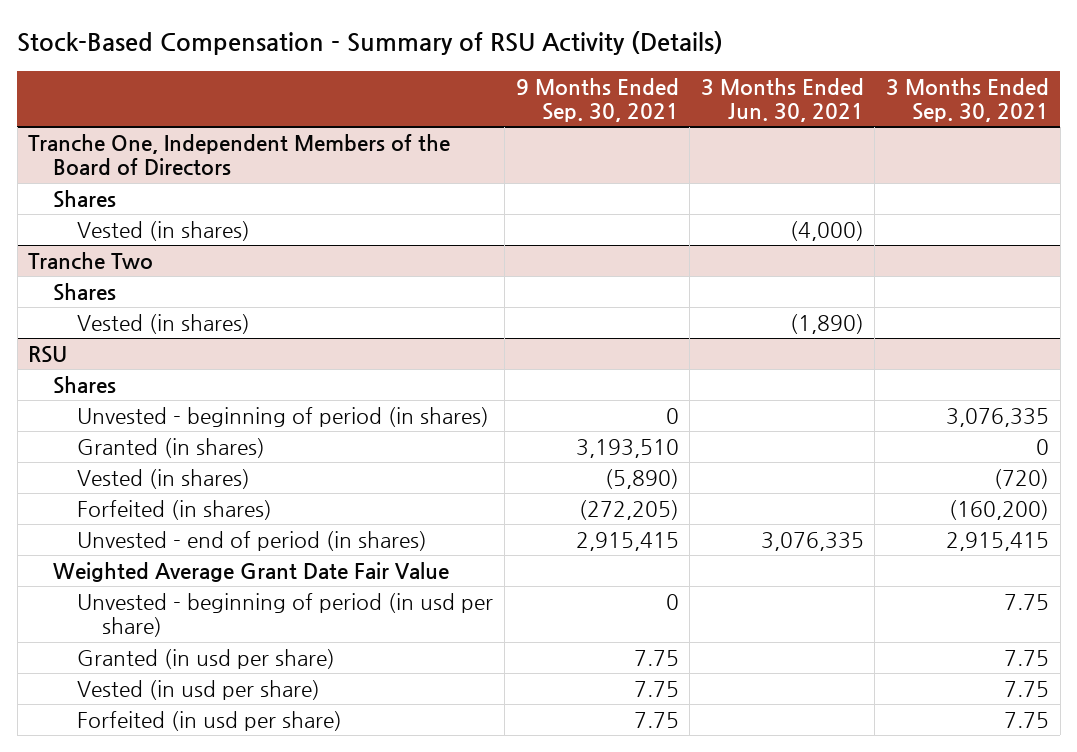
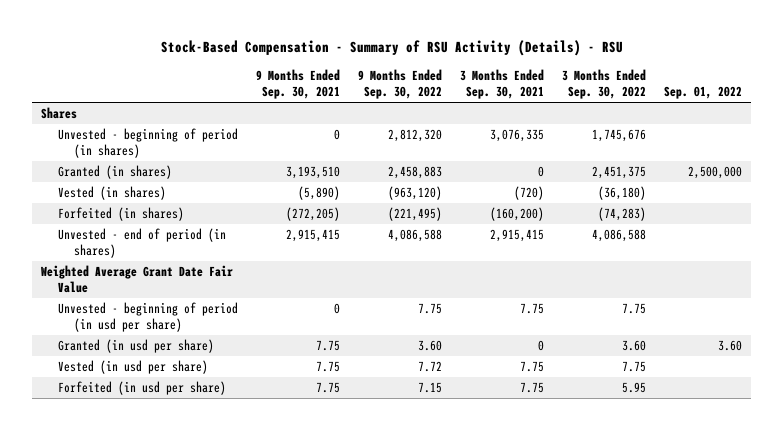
[17,30,724,55] Stock-Based Compensation - Summary of RSU Activity (Details) -> [160,40,623,57] Stock-Based Compensation - Summary of RSU Activity (Details) - RSU
[700,77,864,123] 3 Months Ended Jun. 30, 2021 -> none
none -> [357,69,442,100] 9 Months Ended Sep. 30, 2022
none -> [561,69,646,100] 3 Months Ended Sep. 30, 2022
none -> [663,86,742,100] Sep. 01, 2022
[28,133,451,177] Tranche One, Independent Members of the Board of Directors -> none
[77,220,251,241] Vested (in shares) -> none
[28,251,154,270] Tranche Two -> none
[52,282,116,301] Shares -> none
[77,313,251,334] Vested (in shares) -> none
[28,345,68,363] RSU -> none
[52,375,116,394] Shares -> none
[1004,649,1050,666] 7.75 -> [537,340,544,352] 0

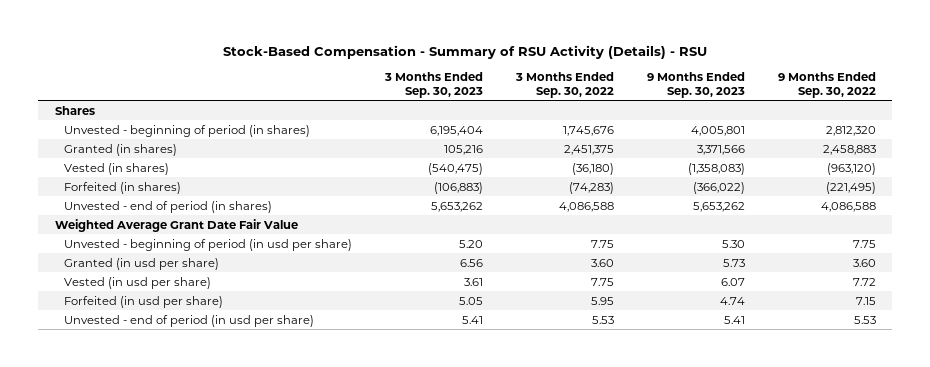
[255,69,340,100] 9 Months Ended Sep. 30, 2021 -> none
[459,69,544,100] 3 Months Ended Sep. 30, 2021 -> none
[663,86,742,100] Sep. 01, 2022 -> none
none -> [383,71,483,98] 3 Months Ended Sep. 30, 2023
none -> [646,71,745,98] 9 Months Ended Sep. 30, 2023
none -> [63,314,314,327] Unvested - end of period (in usd per share)

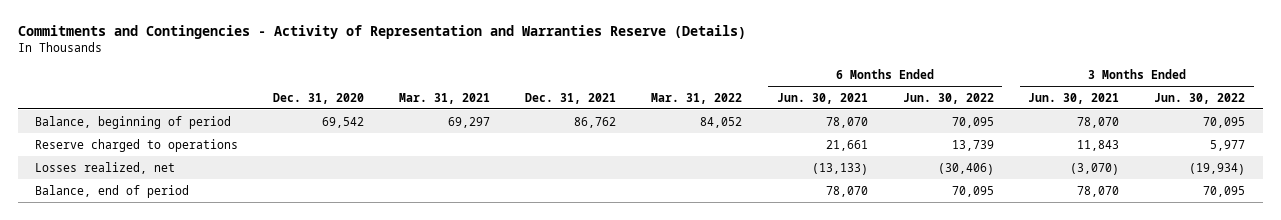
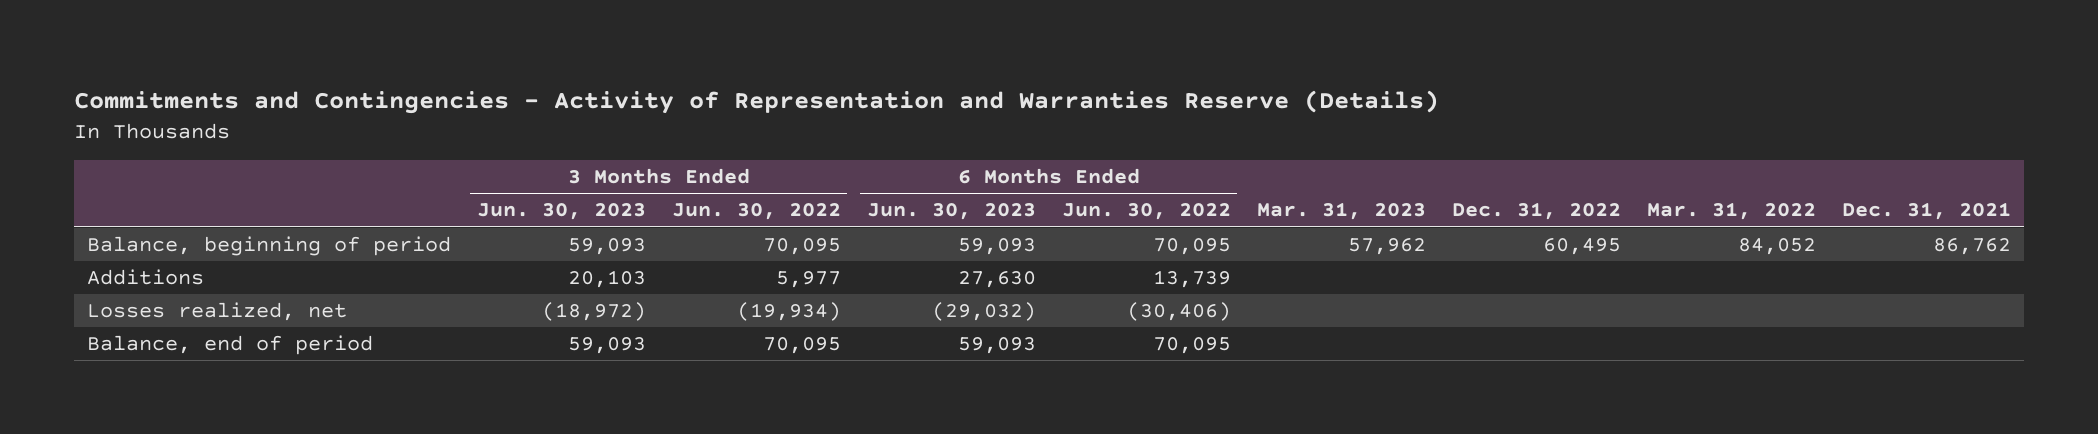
[273,92,365,104] Dec. 31, 2020 -> none
[399,92,491,104] Mar. 31, 2021 -> none
[776,92,868,104] Jun. 30, 2021 -> none
[1028,92,1120,104] Jun. 30, 2021 -> none
none -> [476,203,646,221] Jun. 30, 2023
none -> [866,203,1036,221] Jun. 30, 2023
none -> [1256,202,1426,221] Mar. 31, 2023
none -> [1451,202,1621,221] Dec. 31, 2022
[35,138,239,152] Reserve charged to operations -> [86,269,204,286] Additions

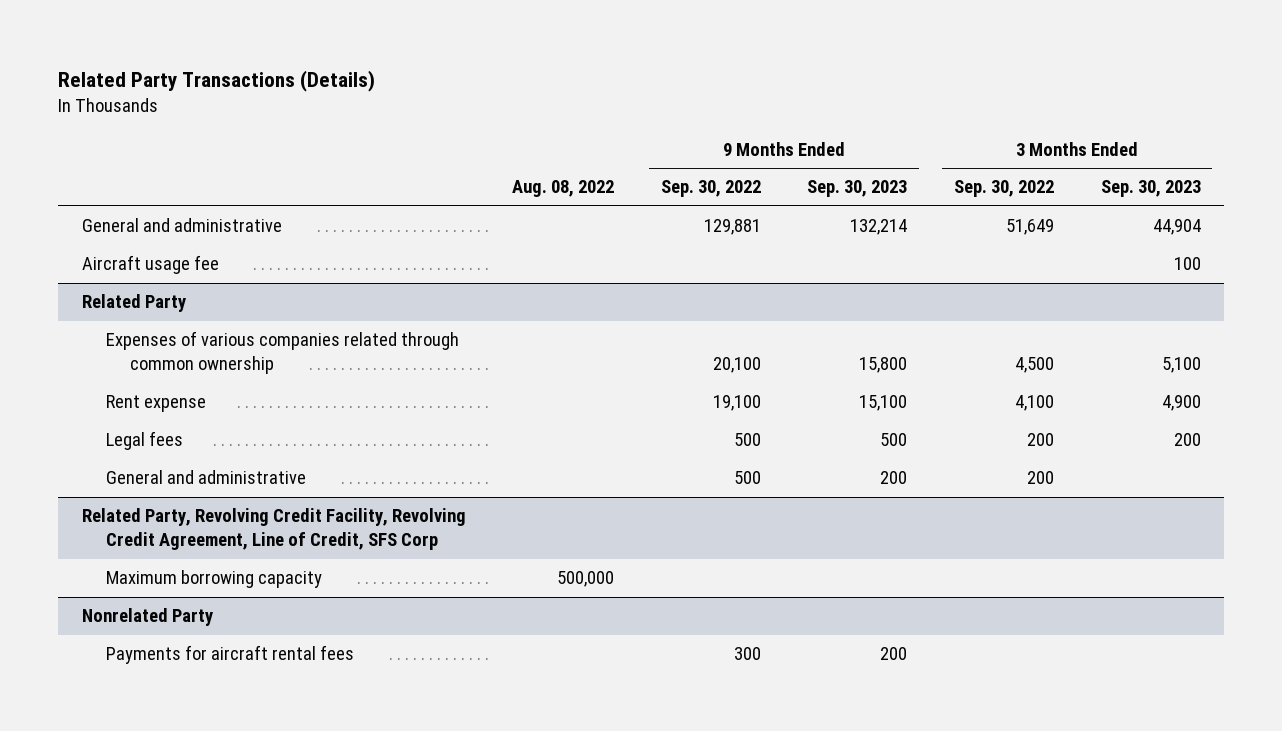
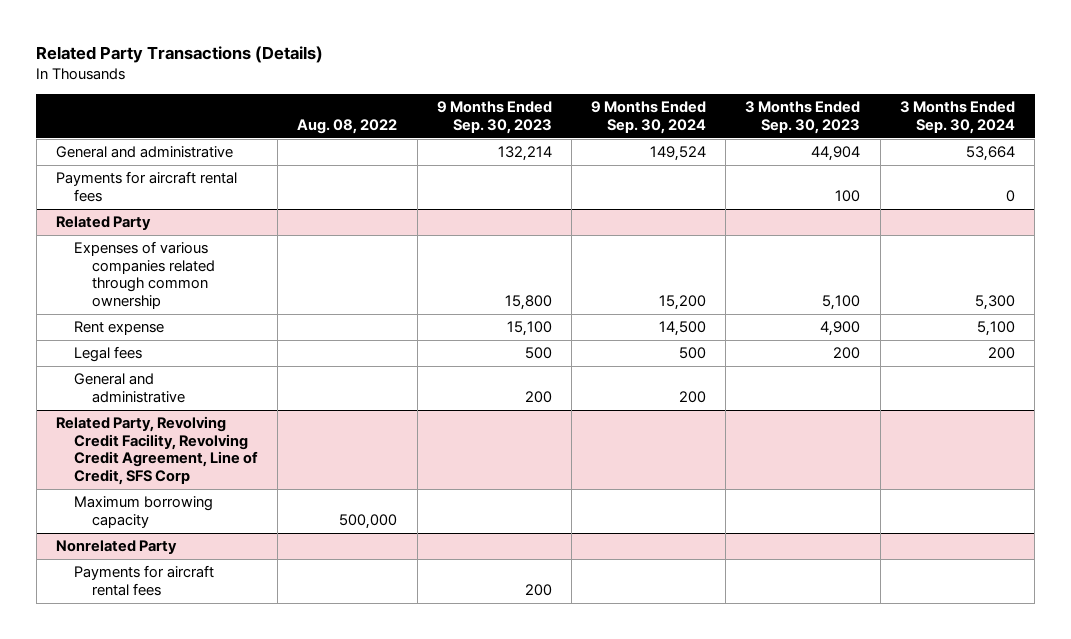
[660,180,761,198] Sep. 30, 2022 -> none
[953,180,1054,198] Sep. 30, 2022 -> none
none -> [591,101,707,134] 9 Months Ended Sep. 30, 2024
none -> [899,101,1015,134] 3 Months Ended Sep. 30, 2024
[81,255,219,275] Aircraft usage fee -> none
none -> [55,171,237,202] Payments for aircraft rental fees

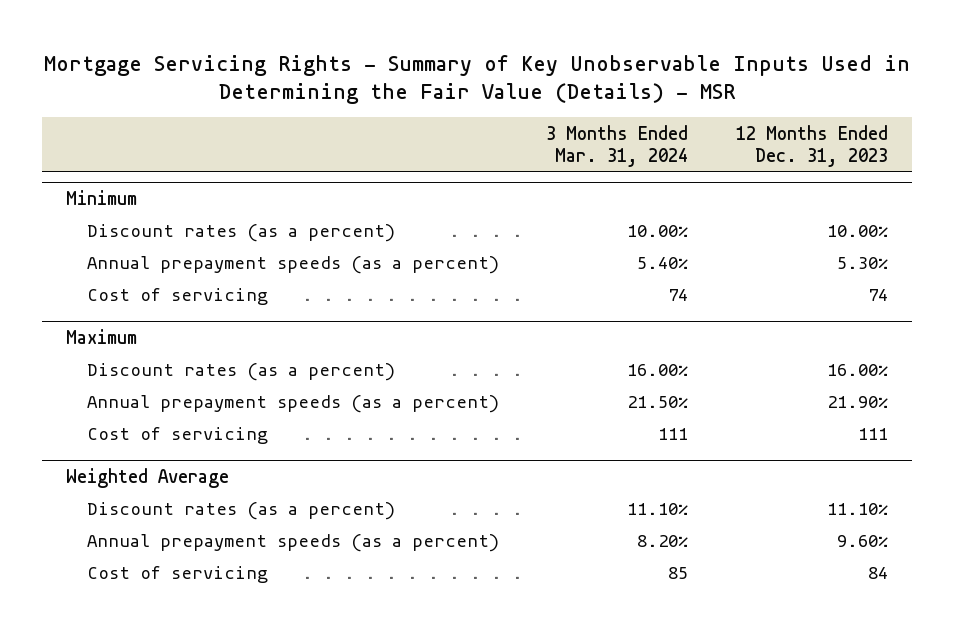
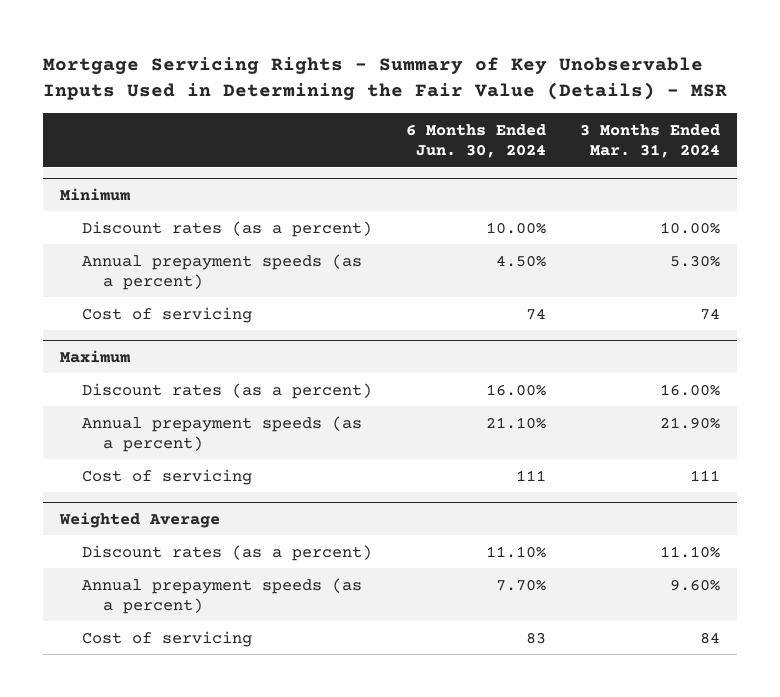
[735,124,888,167] 12 Months Ended Dec. 31, 2023 -> none
none -> [405,123,546,158] 6 Months Ended Jun. 30, 2024
[637,257,689,270] 5.40% -> [670,254,721,267] 5.30%
[627,396,689,409] 21.50% -> [660,416,721,429] 21.90%
[637,535,689,548] 8.20% -> [670,578,721,591] 9.60%
[668,567,689,580] 85 -> [700,631,721,644] 84

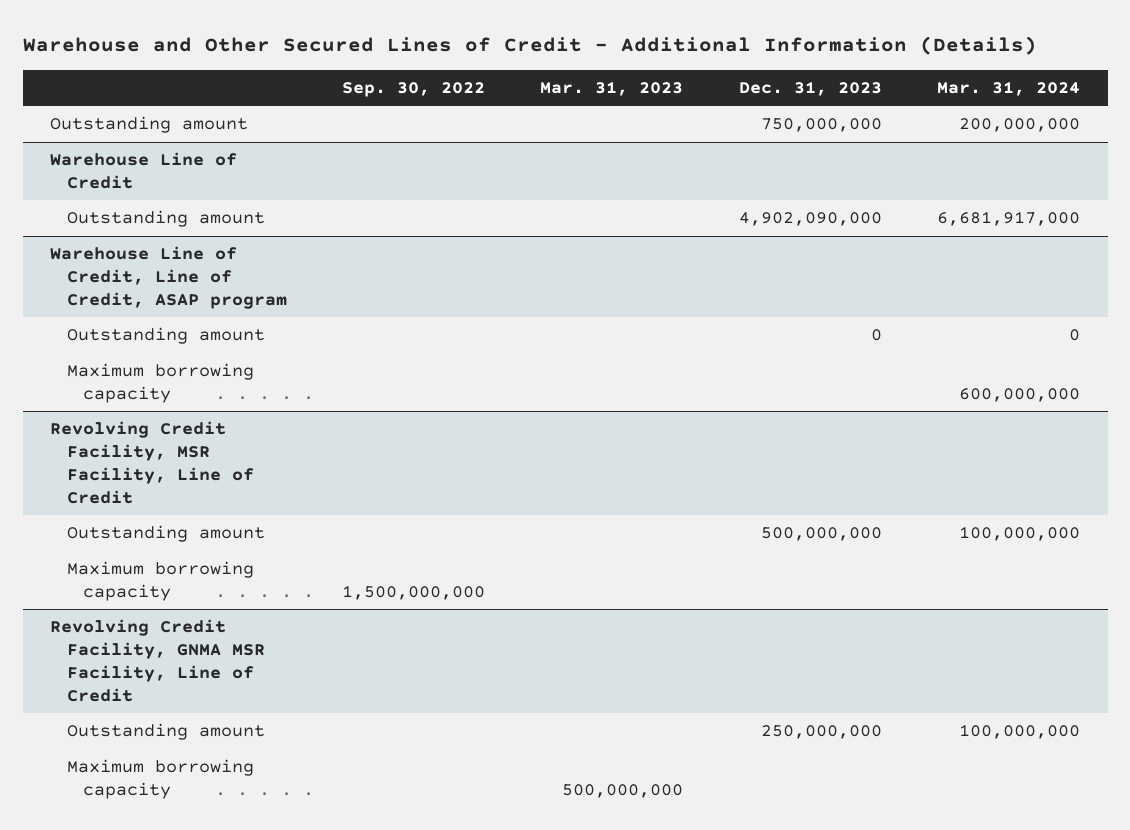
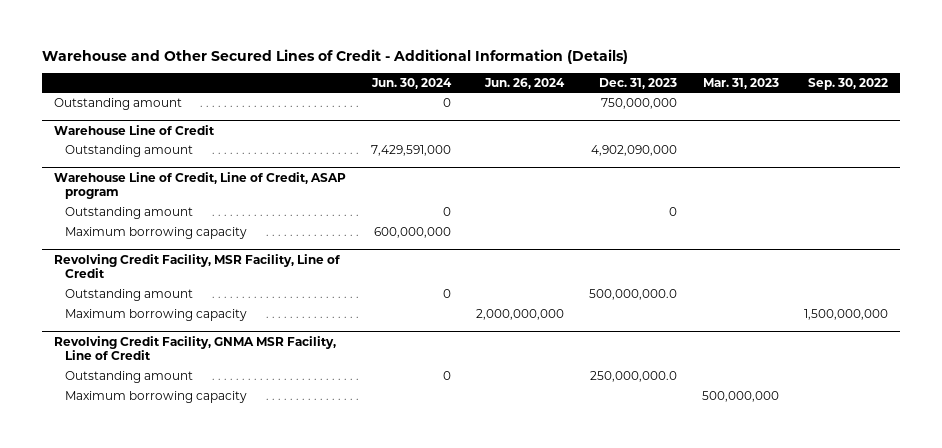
[937,81,1081,97] Mar. 31, 2024 -> none
none -> [371,77,453,89] Jun. 30, 2024
none -> [484,77,566,89] Jun. 26, 2024
[760,527,882,542] 500,000,000 -> [588,289,677,301] 500,000,000.0
[760,725,882,740] 250,000,000 -> [589,371,677,383] 250,000,000.0

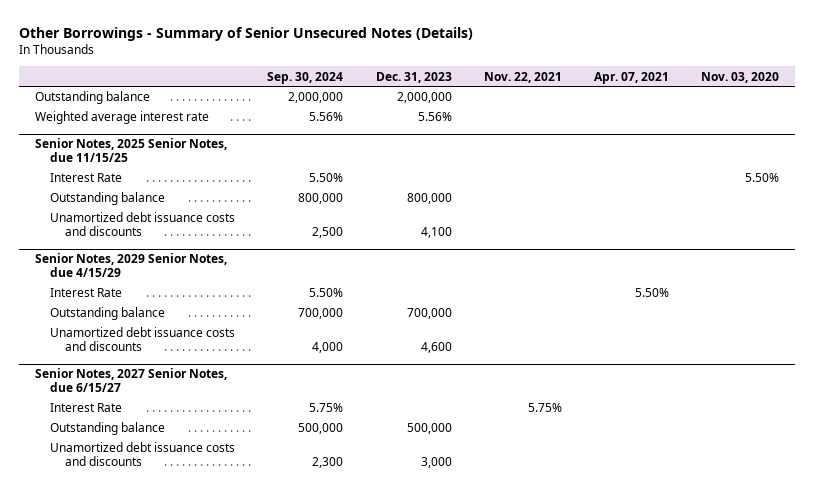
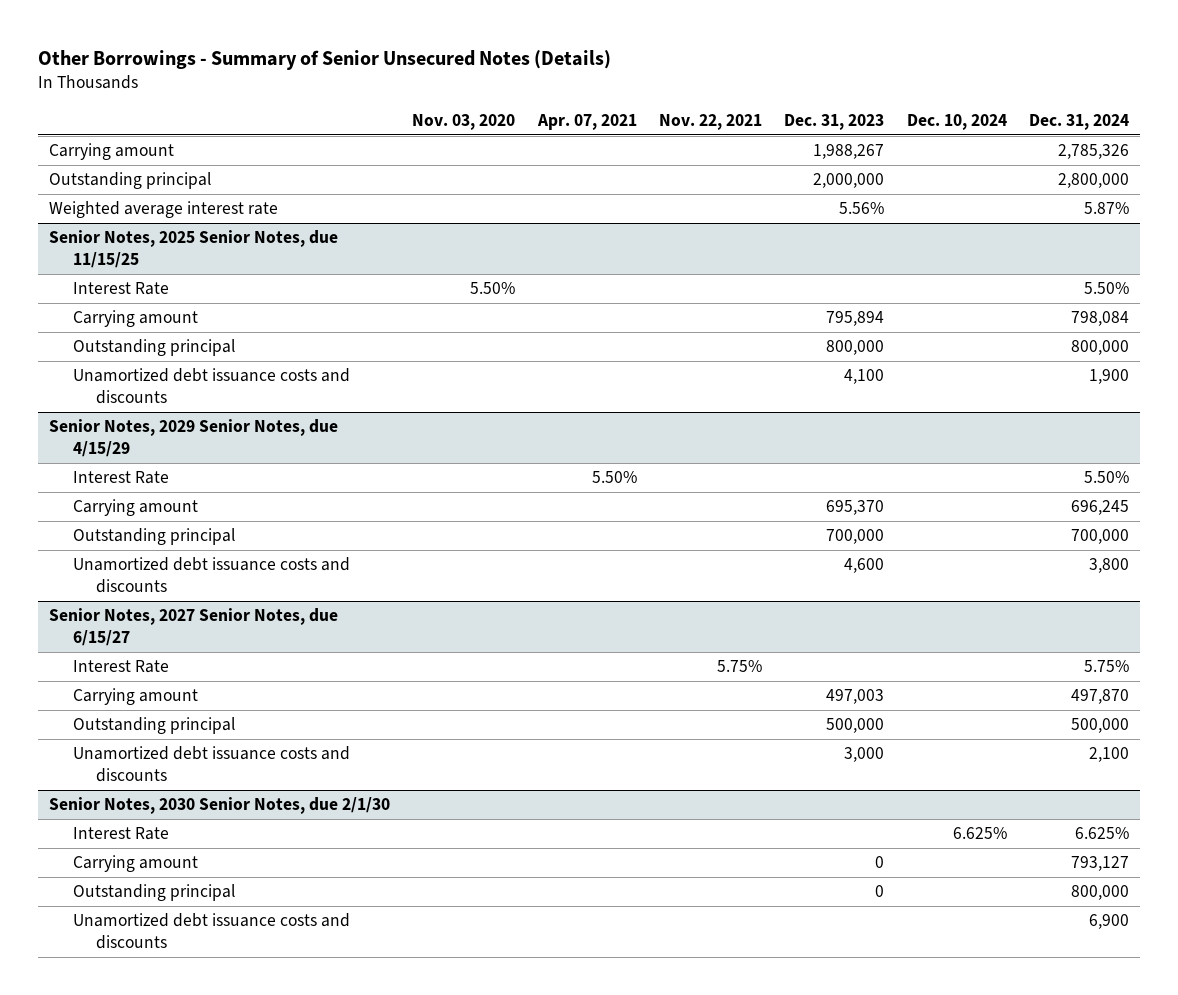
[267,71,344,84] Sep. 30, 2024 -> none
none -> [906,113,1007,130] Dec. 10, 2024
none -> [1029,113,1130,130] Dec. 31, 2024
[35,91,151,105] Outstanding balance -> none
none -> [49,143,175,161] Carrying amount
none -> [49,172,212,190] Outstanding principal
[50,192,166,206] Outstanding balance -> none
none -> [72,310,198,328] Carrying amount
none -> [72,339,235,357] Outstanding principal
[50,307,166,321] Outstanding balance -> none
none -> [72,499,198,517] Carrying amount
none -> [72,528,235,546] Outstanding principal
[50,422,166,436] Outstanding balance -> none
none -> [72,688,198,706] Carrying amount
none -> [72,717,235,735] Outstanding principal
none -> [49,797,391,815] Senior Notes, 2030 Senior Notes, due 2/1/30
none -> [72,827,169,841] Interest Rate
none -> [72,855,198,873] Carrying amount
none -> [72,884,235,902] Outstanding principal
none -> [72,913,350,949] Unamortized debt issuance costs and discounts

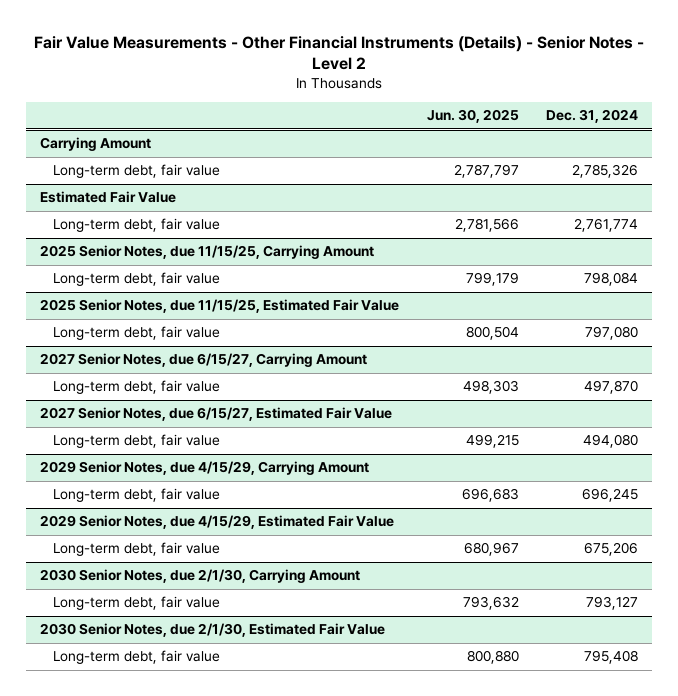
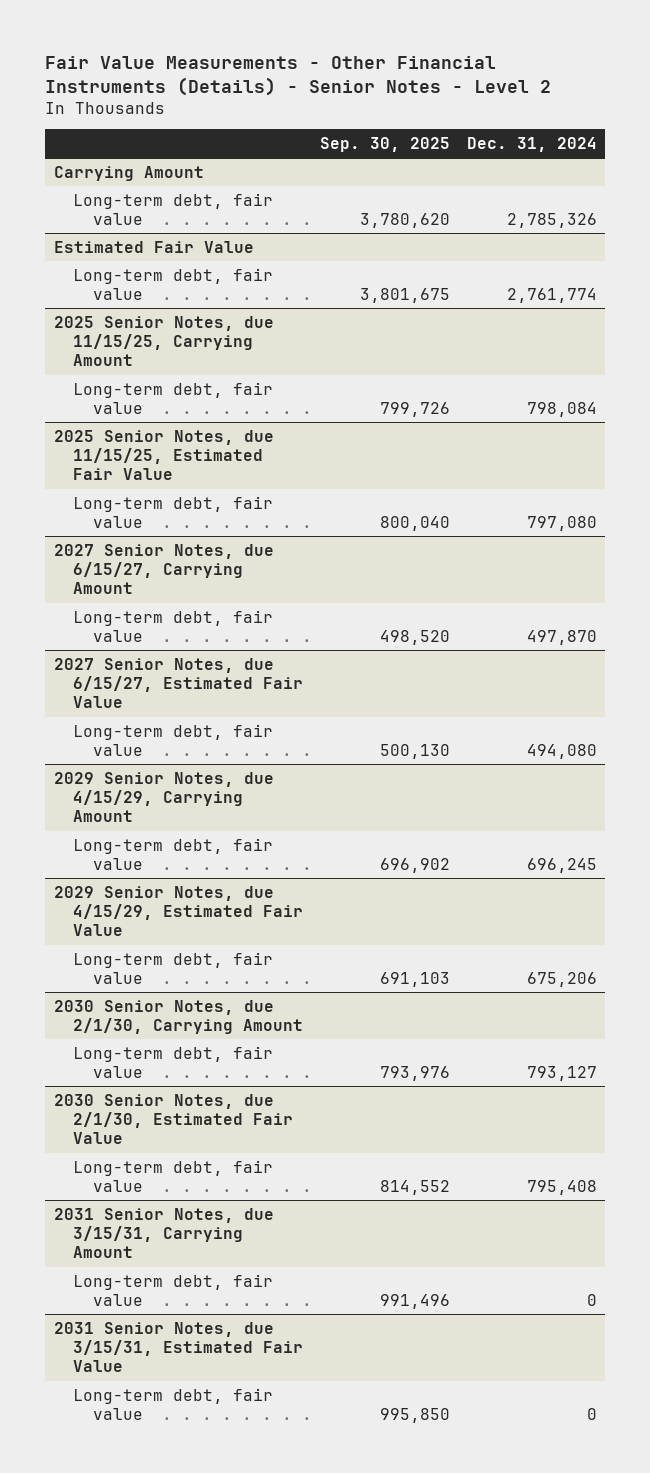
[426,108,519,123] Jun. 30, 2025 -> none
none -> [320,136,451,152] Sep. 30, 2025
none -> [53,1207,274,1259] 2031 Senior Notes, due 3/15/31, Carrying Amount
none -> [73,1273,274,1306] Long-term debt, fair value
none -> [53,1321,304,1373] 2031 Senior Notes, due 3/15/31, Estimated Fair Value
none -> [73,1387,274,1420] Long-term debt, fair value

